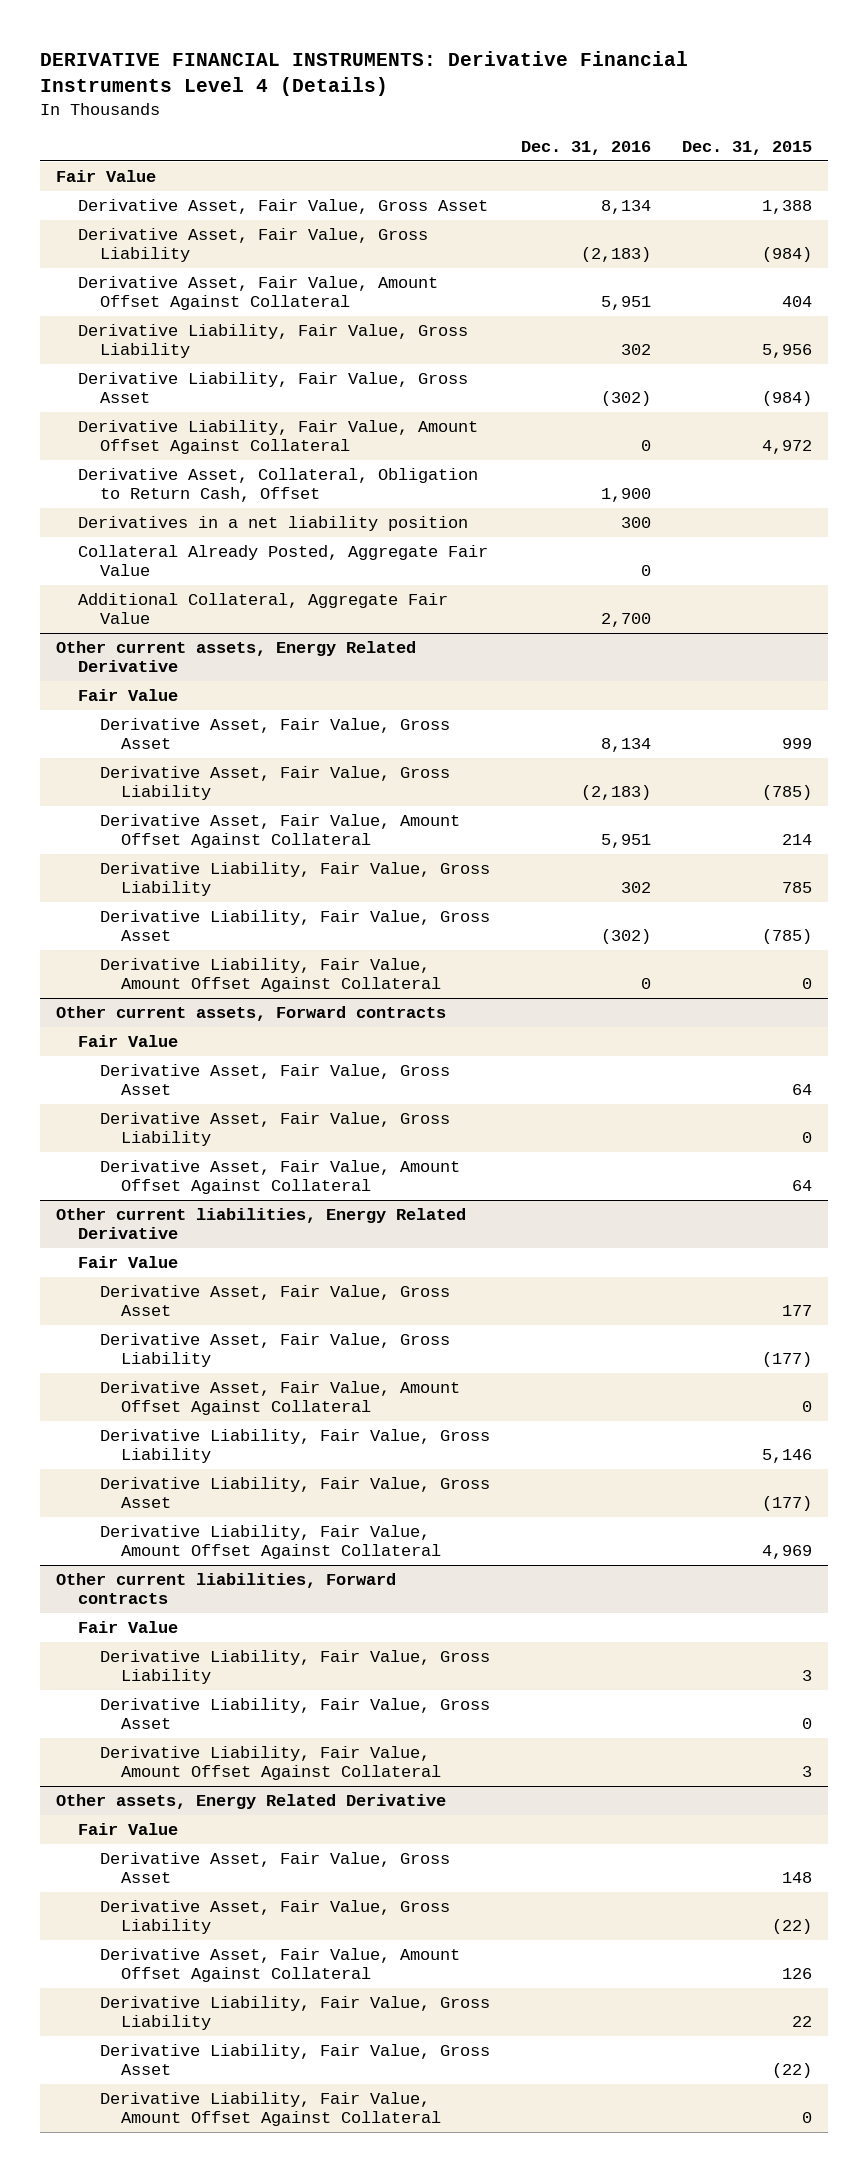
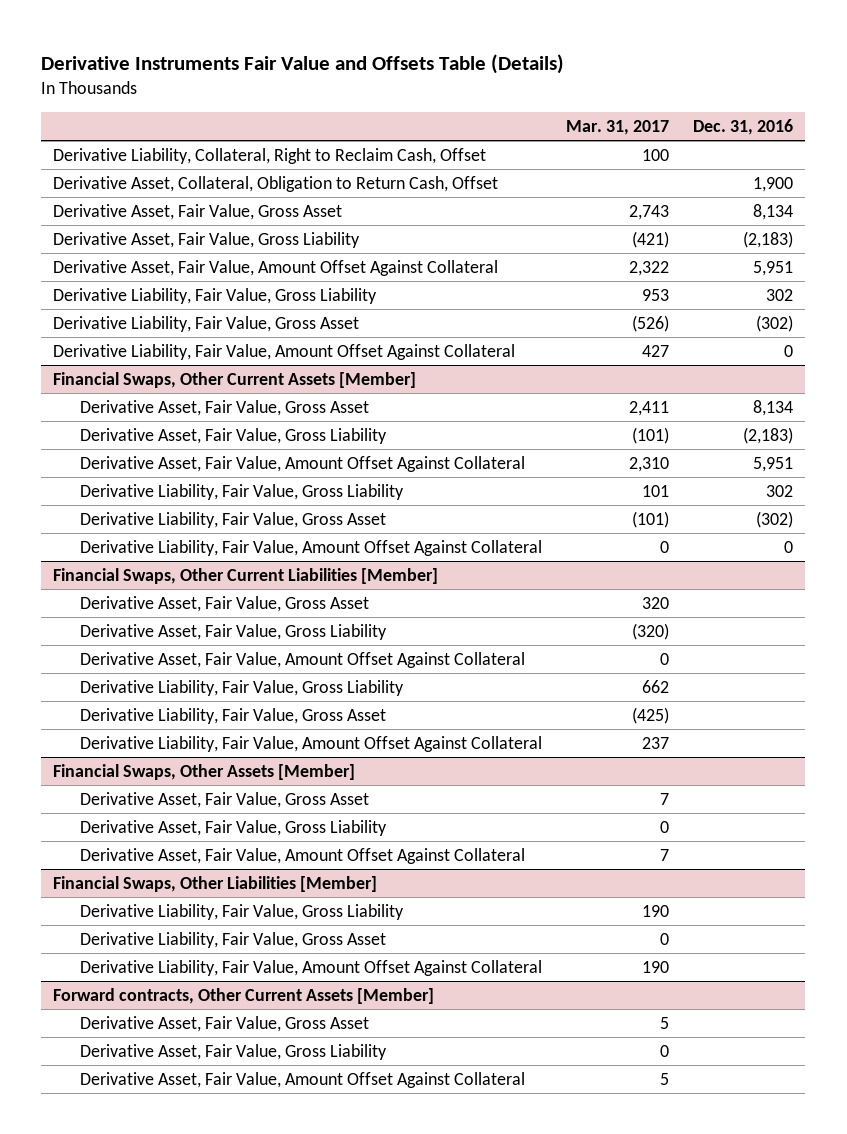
[40,51,689,97] DERIVATIVE FINANCIAL INSTRUMENTS: Derivative Financial Instruments Level 4 (Details) -> [41,53,565,74] Derivative Instruments Fair Value and Offsets Table (Details)
[681,140,812,155] Dec. 31, 2015 -> none
none -> [566,120,670,136] Mar. 31, 2017
[55,170,156,183] Fair Value -> none
none -> [53,147,487,164] Derivative Liability, Collateral, Right to Reclaim Cash, Offset
[77,468,478,503] Derivative Asset, Collateral, Obligation to Return Cash, Offset -> [53,175,499,192] Derivative Asset, Collateral, Obligation to Return Cash, Offset
[77,516,468,532] Derivatives in a net liability position -> none
[77,545,488,577] Collateral Already Posted, Aggregate Fair Value -> none
[77,593,448,625] Additional Collateral, Aggregate Fair Value -> none
[77,689,178,702] Fair Value -> none
[55,641,416,673] Other current assets, Energy Related Derivative -> [53,371,417,388] Financial Swaps, Other Current Assets [Member]
[77,1035,178,1048] Fair Value -> none
none -> [53,567,439,584] Financial Swaps, Other Current Liabilities [Member]
none -> [80,595,370,612] Derivative Asset, Fair Value, Gross Asset
none -> [80,623,388,640] Derivative Asset, Fair Value, Gross Liability
none -> [80,651,526,668] Derivative Asset, Fair Value, Amount Offset Against Collateral
none -> [80,679,405,696] Derivative Liability, Fair Value, Gross Liability
none -> [80,707,387,724] Derivative Liability, Fair Value, Gross Asset
none -> [80,735,543,752] Derivative Liability, Fair Value, Amount Offset Against Collateral
none -> [53,763,356,780] Financial Swaps, Other Assets [Member]
none -> [80,791,370,808] Derivative Asset, Fair Value, Gross Asset
none -> [80,819,388,836] Derivative Asset, Fair Value, Gross Liability
none -> [80,847,526,864] Derivative Asset, Fair Value, Amount Offset Against Collateral
none -> [53,875,378,892] Financial Swaps, Other Liabilities [Member]
none -> [80,903,405,920] Derivative Liability, Fair Value, Gross Liability
none -> [80,931,387,948] Derivative Liability, Fair Value, Gross Asset
none -> [80,959,543,976] Derivative Liability, Fair Value, Amount Offset Against Collateral
[55,1006,446,1022] Other current assets, Forward contracts -> [53,987,435,1004] Forward contracts, Other Current Assets [Member]
[55,1208,466,1240] Other current liabilities, Energy Related Derivative -> none
[77,1256,178,1269] Fair Value -> none
[99,1285,450,1317] Derivative Asset, Fair Value, Gross Asset -> none
[99,1333,450,1368] Derivative Asset, Fair Value, Gross Liability -> none
[99,1381,460,1416] Derivative Asset, Fair Value, Amount Offset Against Collateral -> none
[99,1429,490,1464] Derivative Liability, Fair Value, Gross Liability -> none
[99,1477,490,1509] Derivative Liability, Fair Value, Gross Asset -> none
[99,1525,442,1560] Derivative Liability, Fair Value, Amount Offset Against Collateral -> none
[55,1573,396,1605] Other current liabilities, Forward contracts -> none
[77,1621,178,1634] Fair Value -> none
[99,1650,490,1685] Derivative Liability, Fair Value, Gross Liability -> none
[99,1698,490,1730] Derivative Liability, Fair Value, Gross Asset -> none
[99,1746,442,1781] Derivative Liability, Fair Value, Amount Offset Against Collateral -> none
[55,1794,446,1810] Other assets, Energy Related Derivative -> none
[77,1823,178,1836] Fair Value -> none
[99,1852,450,1884] Derivative Asset, Fair Value, Gross Asset -> none
[99,1900,450,1935] Derivative Asset, Fair Value, Gross Liability -> none
[99,1948,460,1983] Derivative Asset, Fair Value, Amount Offset Against Collateral -> none
[99,1996,490,2031] Derivative Liability, Fair Value, Gross Liability -> none
[99,2044,490,2076] Derivative Liability, Fair Value, Gross Asset -> none
[99,2092,442,2127] Derivative Liability, Fair Value, Amount Offset Against Collateral -> none

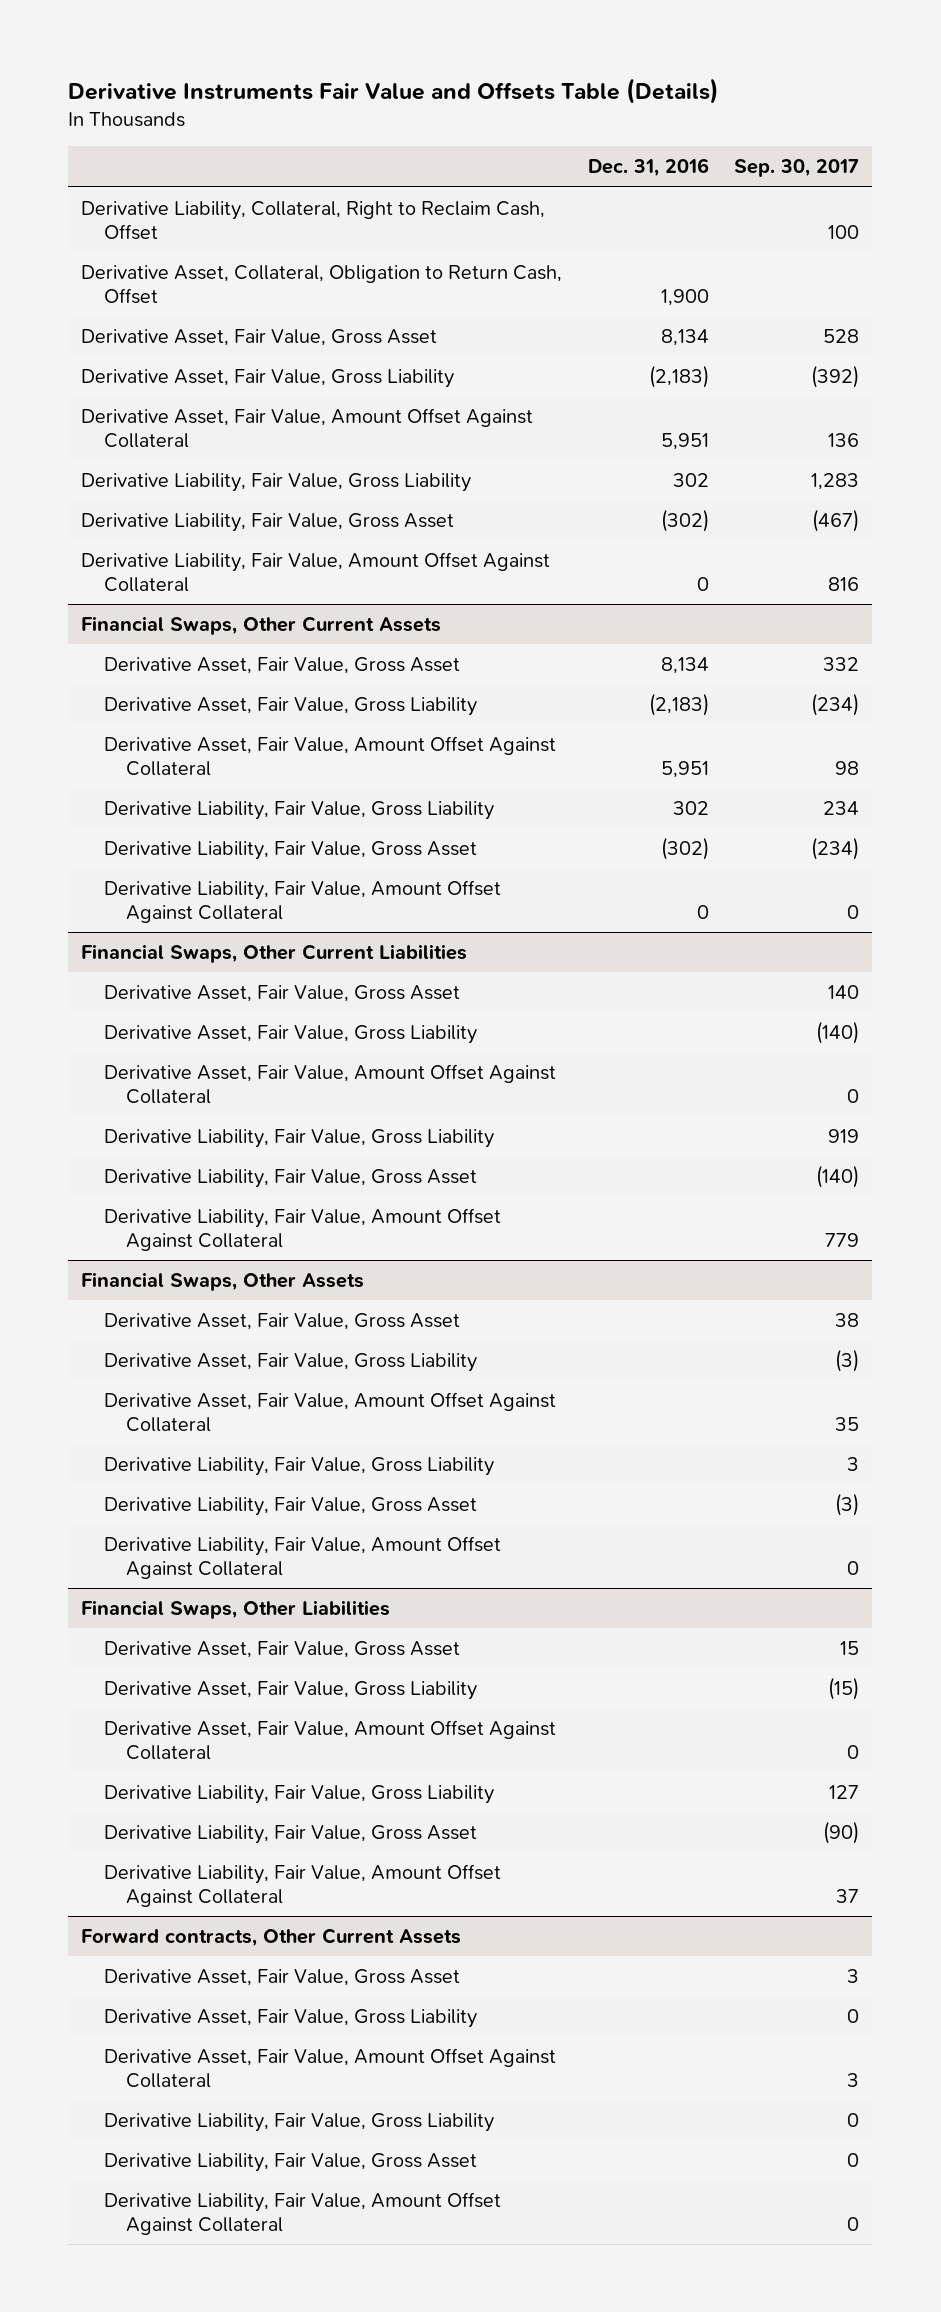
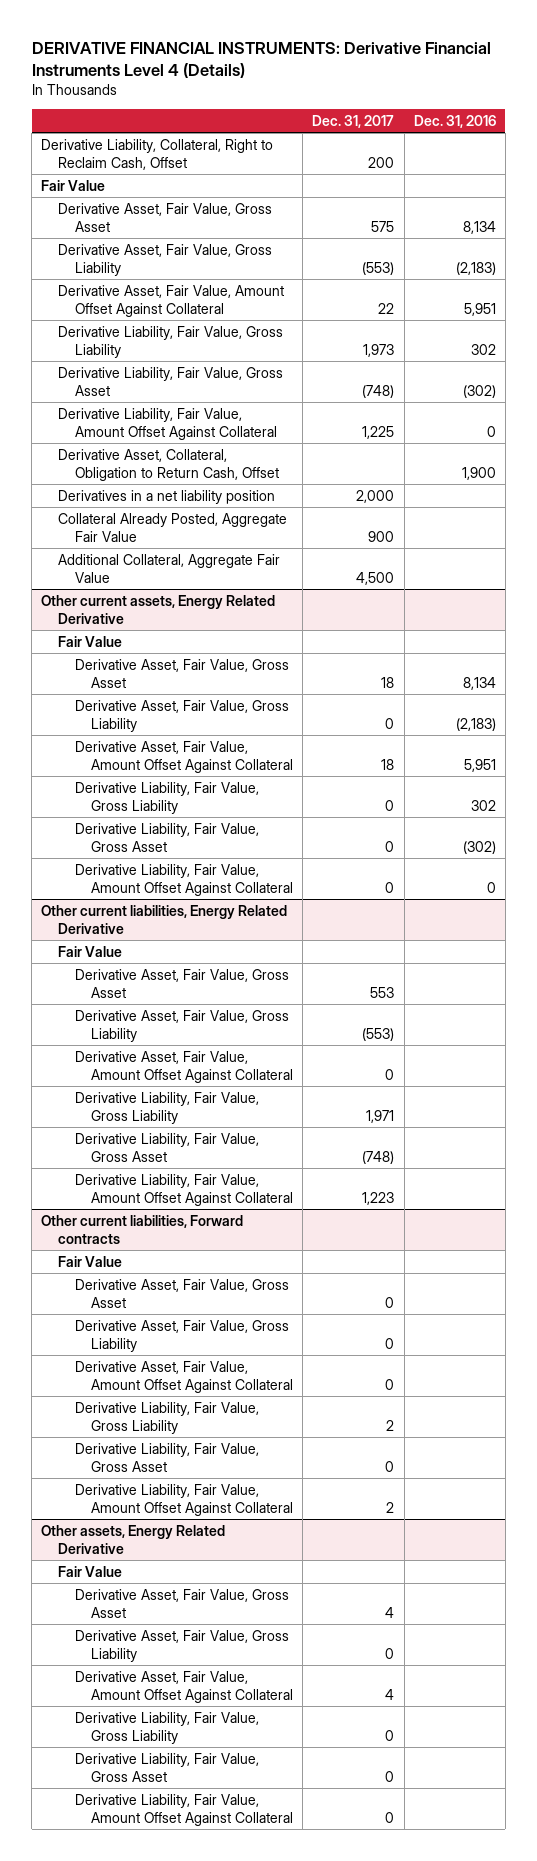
[68,78,720,105] Derivative Instruments Fair Value and Offsets Table (Details) -> [31,41,491,78] DERIVATIVE FINANCIAL INSTRUMENTS: Derivative Financial Instruments Level 4 (Details)
[734,159,860,178] Sep. 30, 2017 -> none
none -> [312,114,395,128] Dec. 31, 2017
none -> [41,179,106,191] Fair Value
[81,264,563,305] Derivative Asset, Collateral, Obligation to Return Cash, Offset -> [58,448,279,481] Derivative Asset, Collateral, Obligation to Return Cash, Offset
none -> [58,489,276,504] Derivatives in a net liability position
none -> [58,512,288,542] Collateral Already Posted, Aggregate Fair Value
none -> [58,553,281,583] Additional Collateral, Aggregate Fair Value
[81,615,442,635] Financial Swaps, Other Current Assets -> [41,594,276,624] Other current assets, Energy Related Derivative
none -> [58,635,123,647] Fair Value
[81,943,468,963] Financial Swaps, Other Current Liabilities -> none
[103,984,460,1002] Derivative Asset, Fair Value, Gross Asset -> none
[103,1024,477,1044] Derivative Asset, Fair Value, Gross Liability -> none
[103,1063,556,1105] Derivative Asset, Fair Value, Amount Offset Against Collateral -> none
[103,1128,494,1148] Derivative Liability, Fair Value, Gross Liability -> none
[103,1168,477,1188] Derivative Liability, Fair Value, Gross Asset -> none
[103,1207,501,1252] Derivative Liability, Fair Value, Amount Offset Against Collateral -> none
[81,1271,365,1291] Financial Swaps, Other Assets -> none
[103,1312,460,1330] Derivative Asset, Fair Value, Gross Asset -> none
[103,1352,477,1372] Derivative Asset, Fair Value, Gross Liability -> none
[103,1391,556,1433] Derivative Asset, Fair Value, Amount Offset Against Collateral -> none
[103,1456,494,1476] Derivative Liability, Fair Value, Gross Liability -> none
[103,1496,477,1516] Derivative Liability, Fair Value, Gross Asset -> none
[103,1535,501,1580] Derivative Liability, Fair Value, Amount Offset Against Collateral -> none
[81,1599,391,1619] Financial Swaps, Other Liabilities -> none
[103,1640,460,1658] Derivative Asset, Fair Value, Gross Asset -> none
[103,1680,477,1700] Derivative Asset, Fair Value, Gross Liability -> none
[103,1719,556,1761] Derivative Asset, Fair Value, Amount Offset Against Collateral -> none
[103,1784,494,1804] Derivative Liability, Fair Value, Gross Liability -> none
[103,1824,477,1844] Derivative Liability, Fair Value, Gross Asset -> none
[103,1863,501,1908] Derivative Liability, Fair Value, Amount Offset Against Collateral -> none
none -> [41,904,288,934] Other current liabilities, Energy Related Derivative
none -> [58,945,123,957] Fair Value
none -> [74,968,289,998] Derivative Asset, Fair Value, Gross Asset
none -> [74,1009,289,1042] Derivative Asset, Fair Value, Gross Liability
none -> [74,1050,294,1083] Derivative Asset, Fair Value, Amount Offset Against Collateral
none -> [74,1091,259,1124] Derivative Liability, Fair Value, Gross Liability
none -> [74,1132,259,1162] Derivative Liability, Fair Value, Gross Asset
none -> [74,1173,294,1206] Derivative Liability, Fair Value, Amount Offset Against Collateral
[81,1927,462,1947] Forward contracts, Other Current Assets -> [41,1214,244,1244] Other current liabilities, Forward contracts
none -> [58,1255,123,1267] Fair Value
none -> [41,1524,226,1554] Other assets, Energy Related Derivative
none -> [58,1565,123,1577] Fair Value
none -> [74,1588,289,1618] Derivative Asset, Fair Value, Gross Asset
none -> [74,1629,289,1662] Derivative Asset, Fair Value, Gross Liability
none -> [74,1670,294,1703] Derivative Asset, Fair Value, Amount Offset Against Collateral
none -> [74,1711,259,1744] Derivative Liability, Fair Value, Gross Liability
none -> [74,1752,259,1782] Derivative Liability, Fair Value, Gross Asset
none -> [74,1793,294,1826] Derivative Liability, Fair Value, Amount Offset Against Collateral

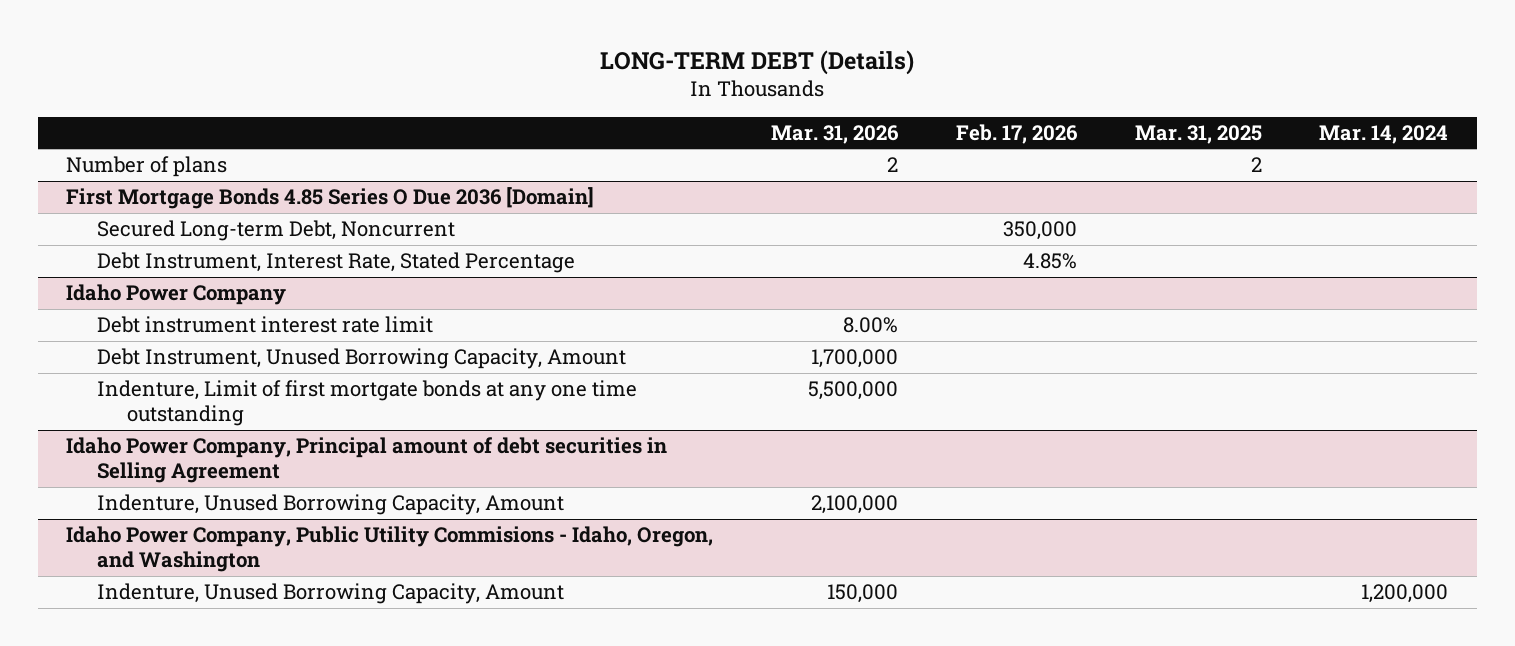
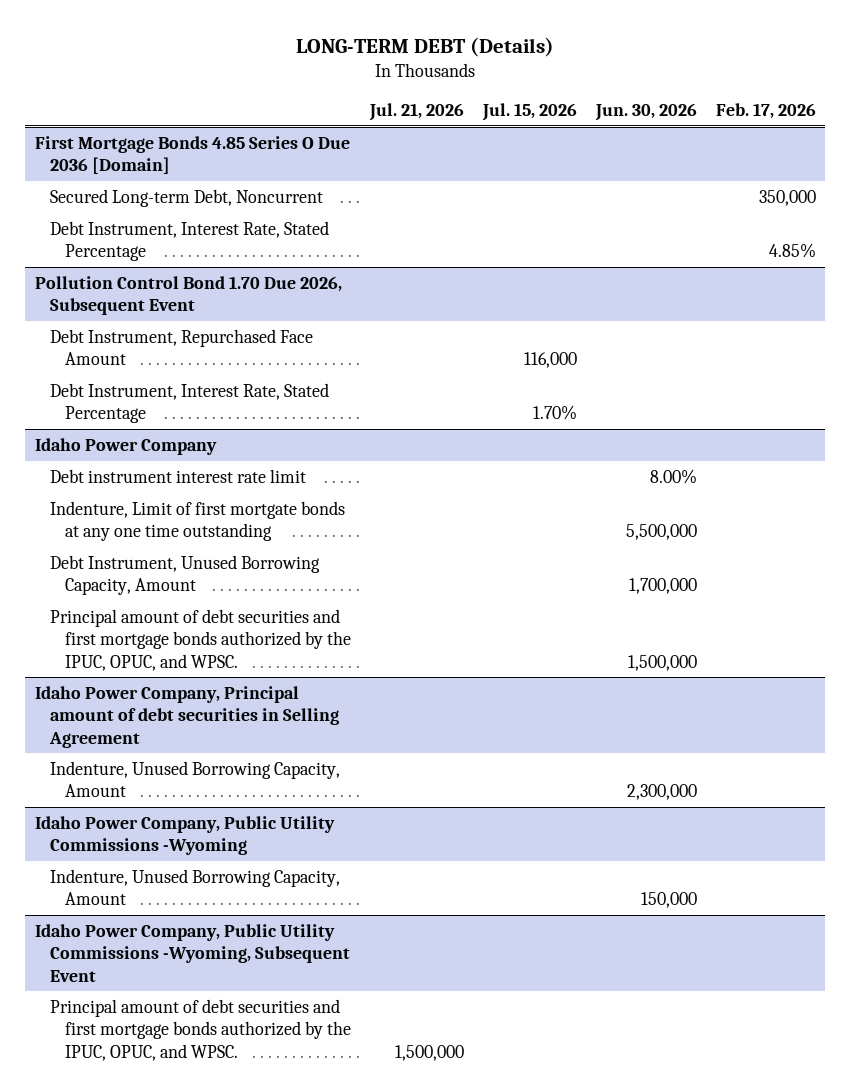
[771,124,900,144] Mar. 31, 2026 -> none
[1134,124,1262,144] Mar. 31, 2025 -> none
[1319,124,1449,144] Mar. 14, 2024 -> none
none -> [368,103,464,122] Jul. 21, 2026
none -> [481,103,577,122] Jul. 15, 2026
none -> [594,103,697,122] Jun. 30, 2026
[66,156,228,178] Number of plans -> none
none -> [34,275,342,316] Pollution Control Bond 1.70 Due 2026, Subsequent Event
none -> [49,328,313,366] Debt Instrument, Repurchased Face Amount
none -> [49,382,329,424] Debt Instrument, Interest Rate, Stated Percentage
[96,348,626,370] Debt Instrument, Unused Borrowing Capacity, Amount -> [49,554,320,596] Debt Instrument, Unused Borrowing Capacity, Amount
none -> [49,608,351,671] Principal amount of debt securities and first mortgage bonds authorized by the IPUC, OPUC, and WPSC.
[66,526,714,572] Idaho Power Company, Public Utility Commisions - Idaho, Oregon, and Washington -> none
[96,583,564,605] Indenture, Unused Borrowing Capacity, Amount -> none
none -> [34,815,335,856] Idaho Power Company, Public Utility Commissions -Wyoming
none -> [49,868,340,906] Indenture, Unused Borrowing Capacity, Amount
none -> [34,923,350,982] Idaho Power Company, Public Utility Commissions -Wyoming, Subsequent Event
none -> [49,998,351,1061] Principal amount of debt securities and first mortgage bonds authorized by the IPUC, OPUC, and WPSC.

